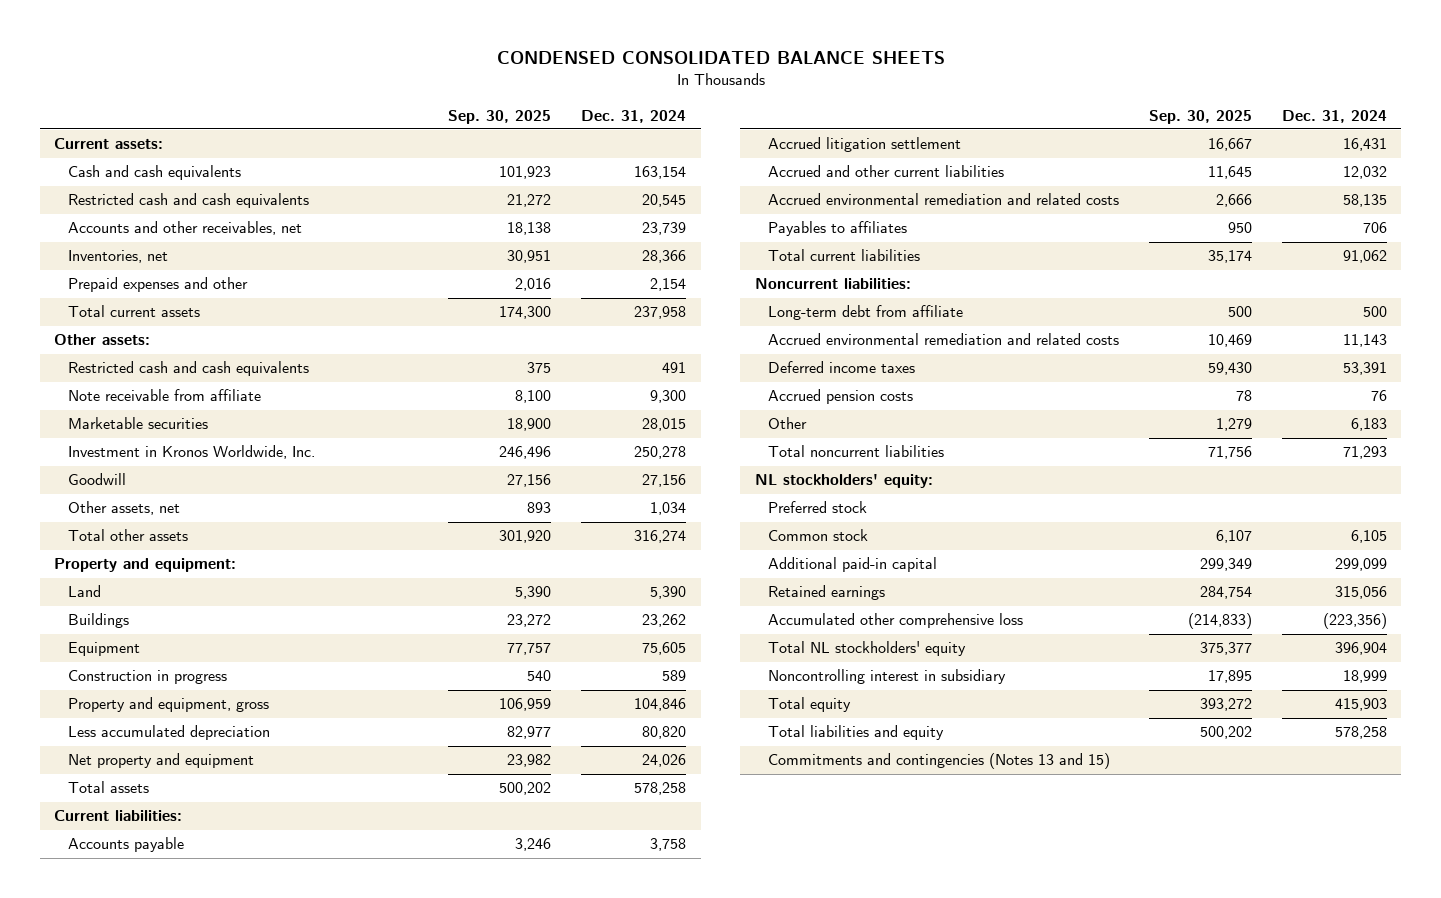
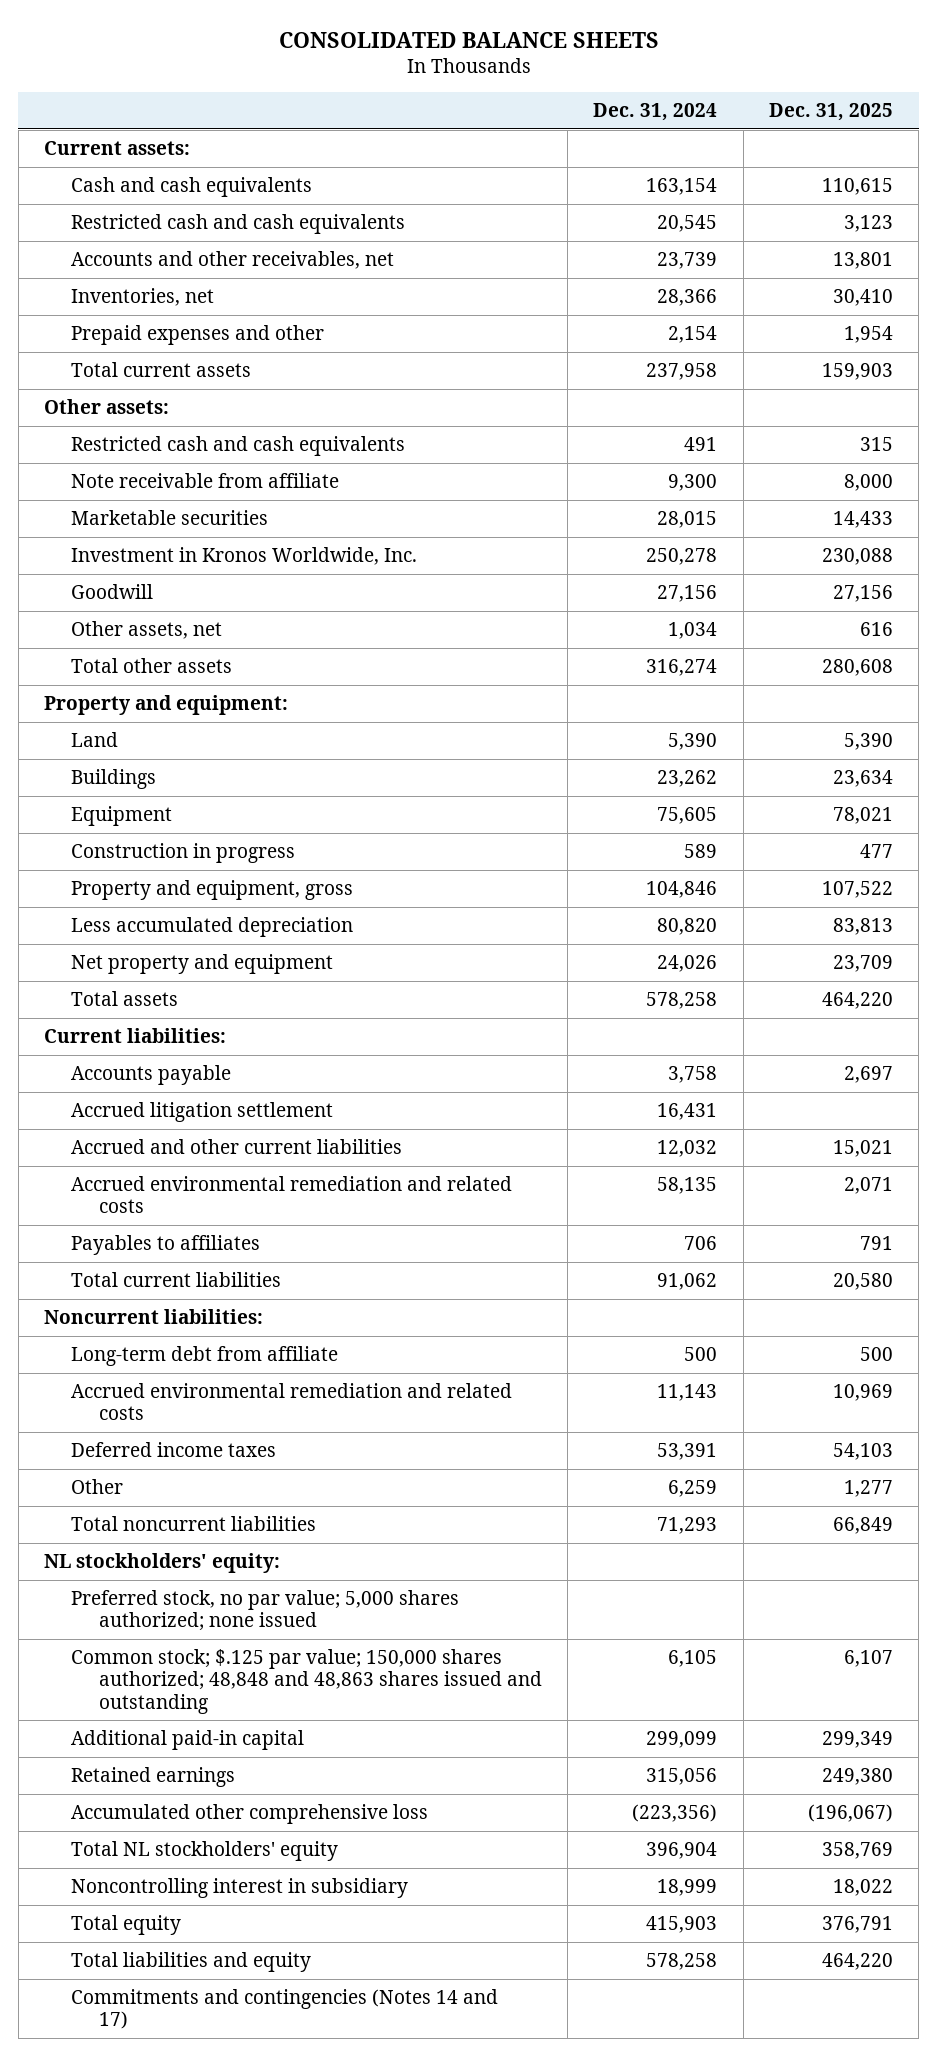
[496,51,945,65] CONDENSED CONSOLIDATED BALANCE SHEETS -> [278,31,659,48] CONSOLIDATED BALANCE SHEETS
[448,109,552,124] Sep. 30, 2025 -> none
none -> [768,103,893,122] Dec. 31, 2025
[768,389,914,405] Accrued pension costs -> none
[1350,418,1387,432] 6,183 -> [668,1480,718,1498] 6,259
[768,501,868,514] Preferred stock -> [71,1590,460,1632] Preferred stock, no par value; 5,000 shares authorized; none issued
[768,529,869,542] Common stock -> [71,1649,542,1714] Common stock; $.125 par value; 150,000 shares authorized; 48,848 and 48,863 shares issued and outstanding
[768,753,1111,770] Commitments and contingencies (Notes 13 and 15) -> [71,1989,499,2030] Commitments and contingencies (Notes 14 and 17)

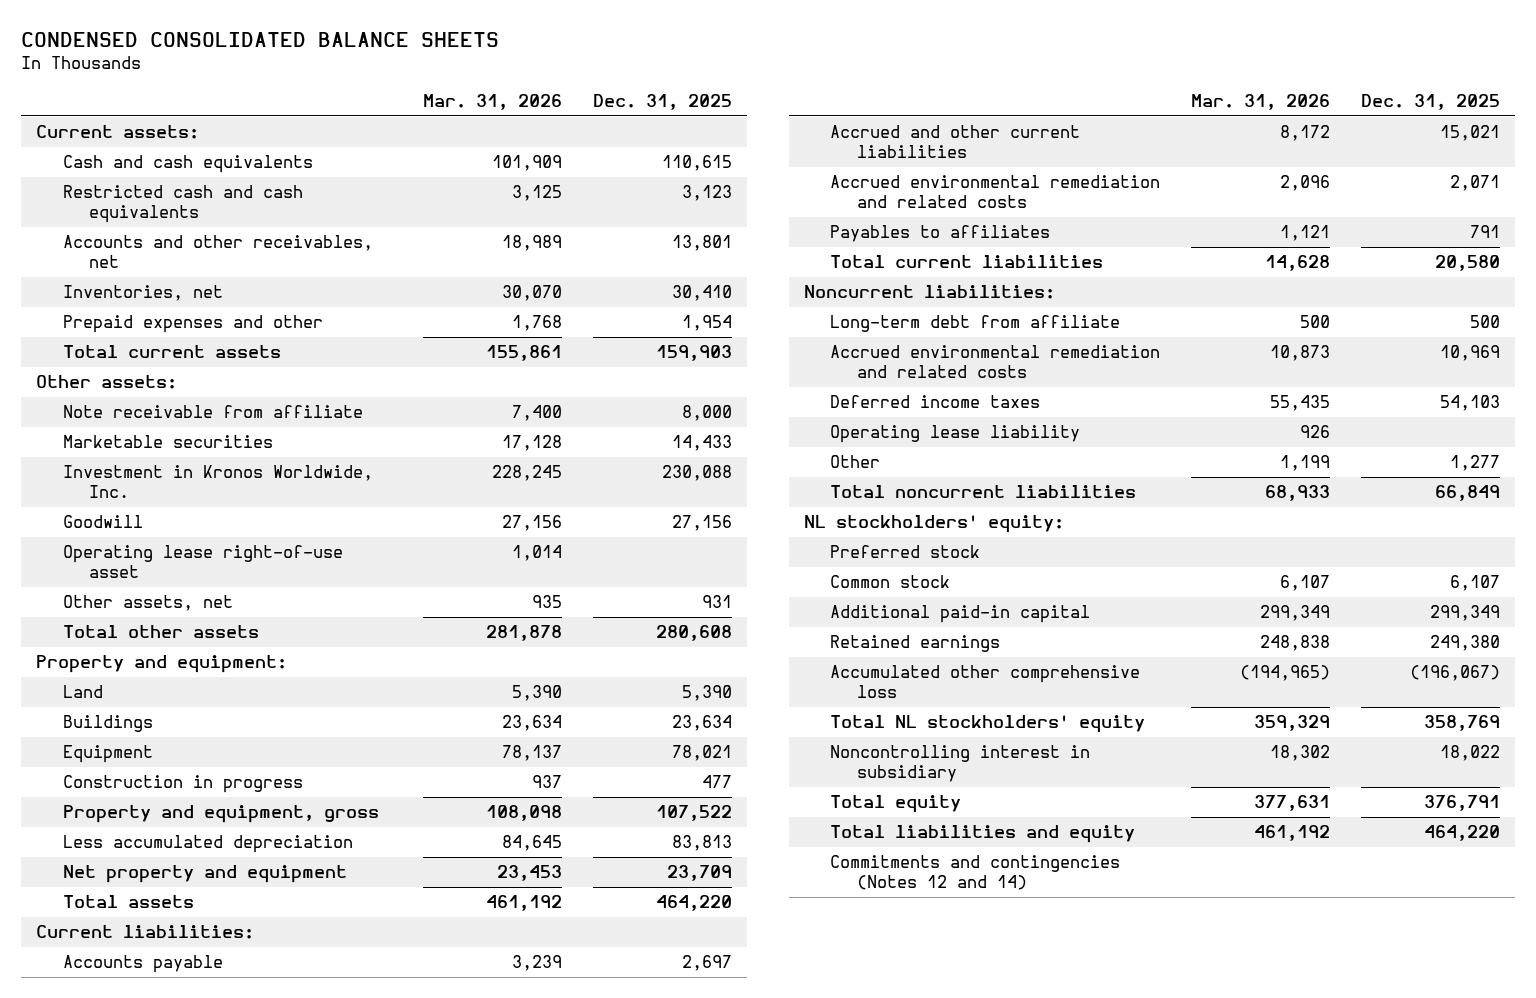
[278,31,659,48] CONSOLIDATED BALANCE SHEETS -> [21,31,500,47] CONDENSED CONSOLIDATED BALANCE SHEETS
[593,103,718,122] Dec. 31, 2024 -> none
none -> [423,94,563,111] Mar. 31, 2026
[71,436,406,457] Restricted cash and cash equivalents -> none
none -> [62,545,343,579] Operating lease right-of-use asset
[859,622,893,637] 616 -> [701,595,732,609] 931
[71,1102,334,1123] Accrued litigation settlement -> none
none -> [830,425,1081,444] Operating lease liability
[71,1590,460,1632] Preferred stock, no par value; 5,000 shares authorized; none issued -> [830,545,981,559] Preferred stock
[71,1649,542,1714] Common stock; $.125 par value; 150,000 shares authorized; 48,848 and 48,863 shares issued and outstanding -> [830,575,951,589] Common stock
[71,1989,499,2030] Commitments and contingencies (Notes 14 and 17) -> [830,855,1121,891] Commitments and contingencies (Notes 12 and 14)

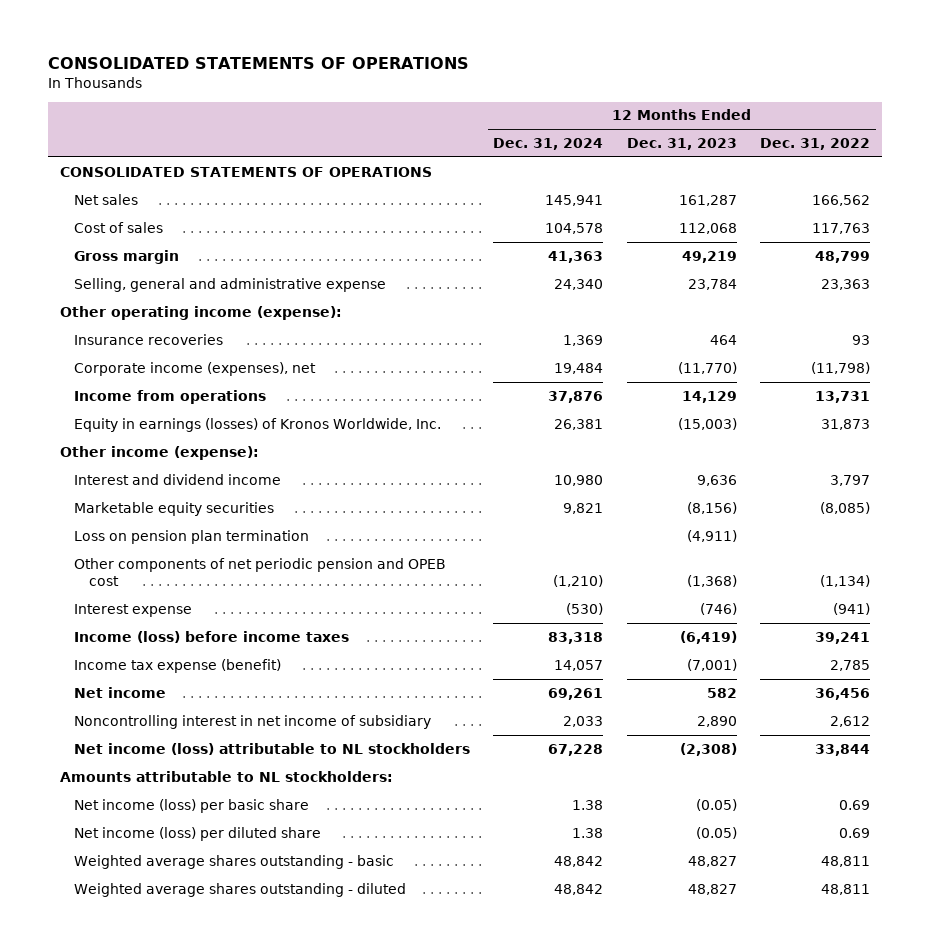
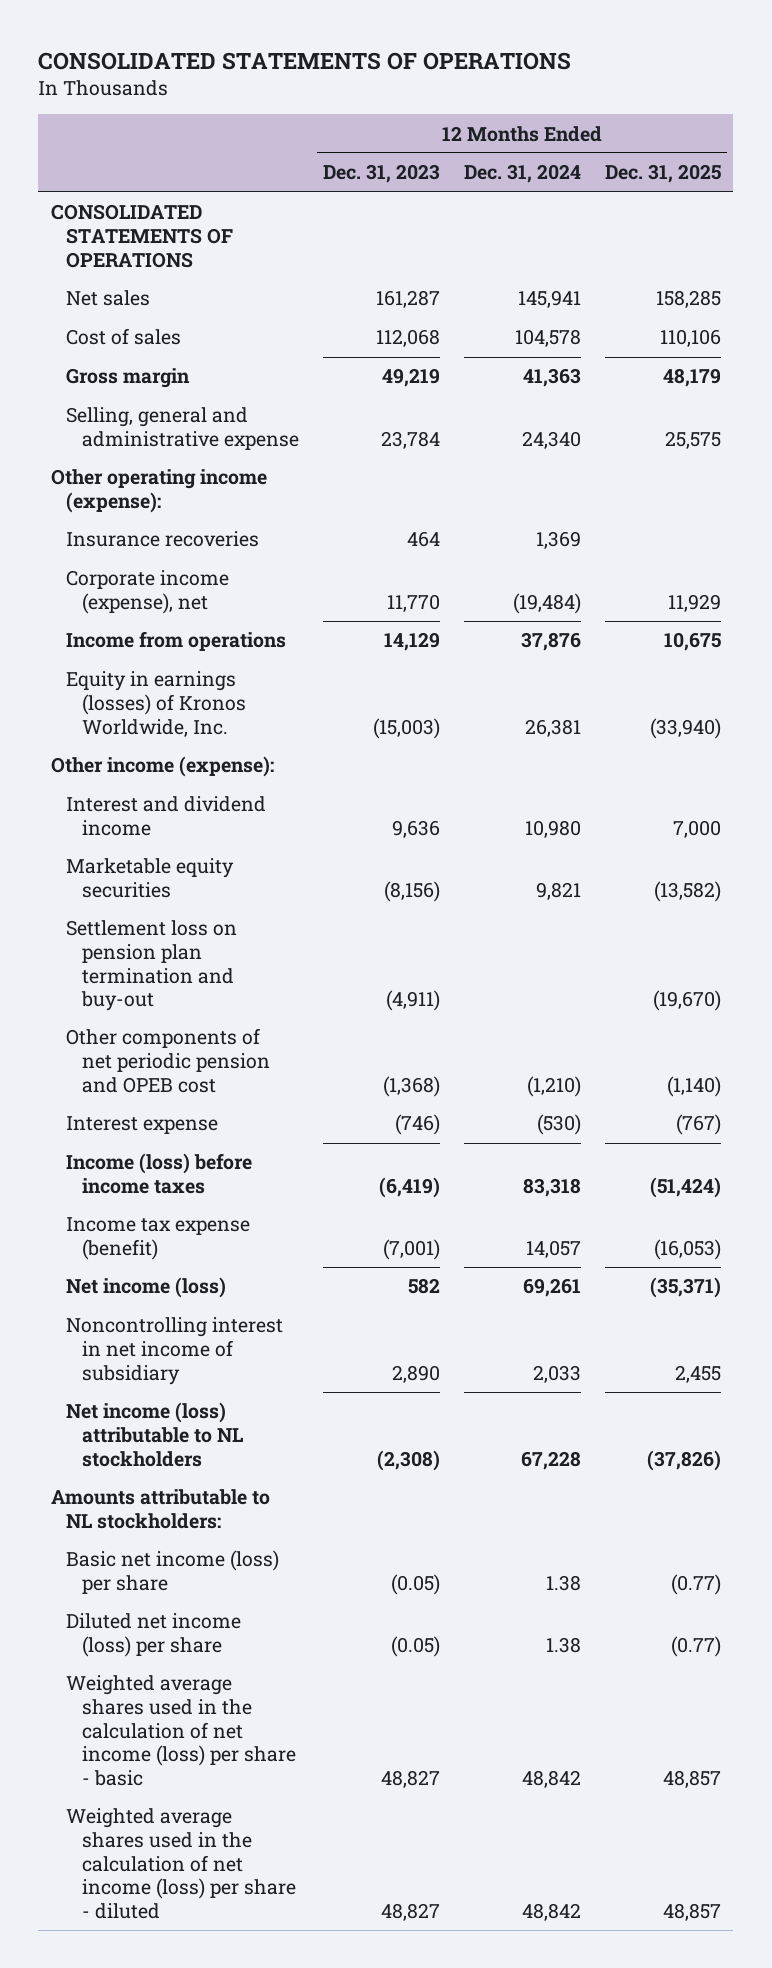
[760,138,871,151] Dec. 31, 2022 -> none
none -> [605,164,722,184] Dec. 31, 2025
[74,361,317,376] Corporate income (expenses), net -> [66,570,230,614] Corporate income (expense), net
[554,362,604,374] 19,484 -> [513,592,582,614] (19,484)
[677,361,737,374] (11,770) -> [387,593,441,612] 11,770
[74,529,310,544] Loss on pension plan termination -> [66,920,238,1012] Settlement loss on pension plan termination and buy-out
[74,686,167,698] Net income -> [66,1277,227,1299] Net income (loss)
[74,798,310,813] Net income (loss) per basic share -> [66,1550,280,1594] Basic net income (loss) per share
[74,826,322,841] Net income (loss) per diluted share -> [66,1613,242,1657] Diluted net income (loss) per share
[74,854,395,869] Weighted average shares outstanding - basic -> [66,1675,296,1786] Weighted average shares used in the calculation of net income (loss) per share - basic
[74,882,407,897] Weighted average shares outstanding - diluted -> [66,1808,296,1919] Weighted average shares used in the calculation of net income (loss) per share - diluted

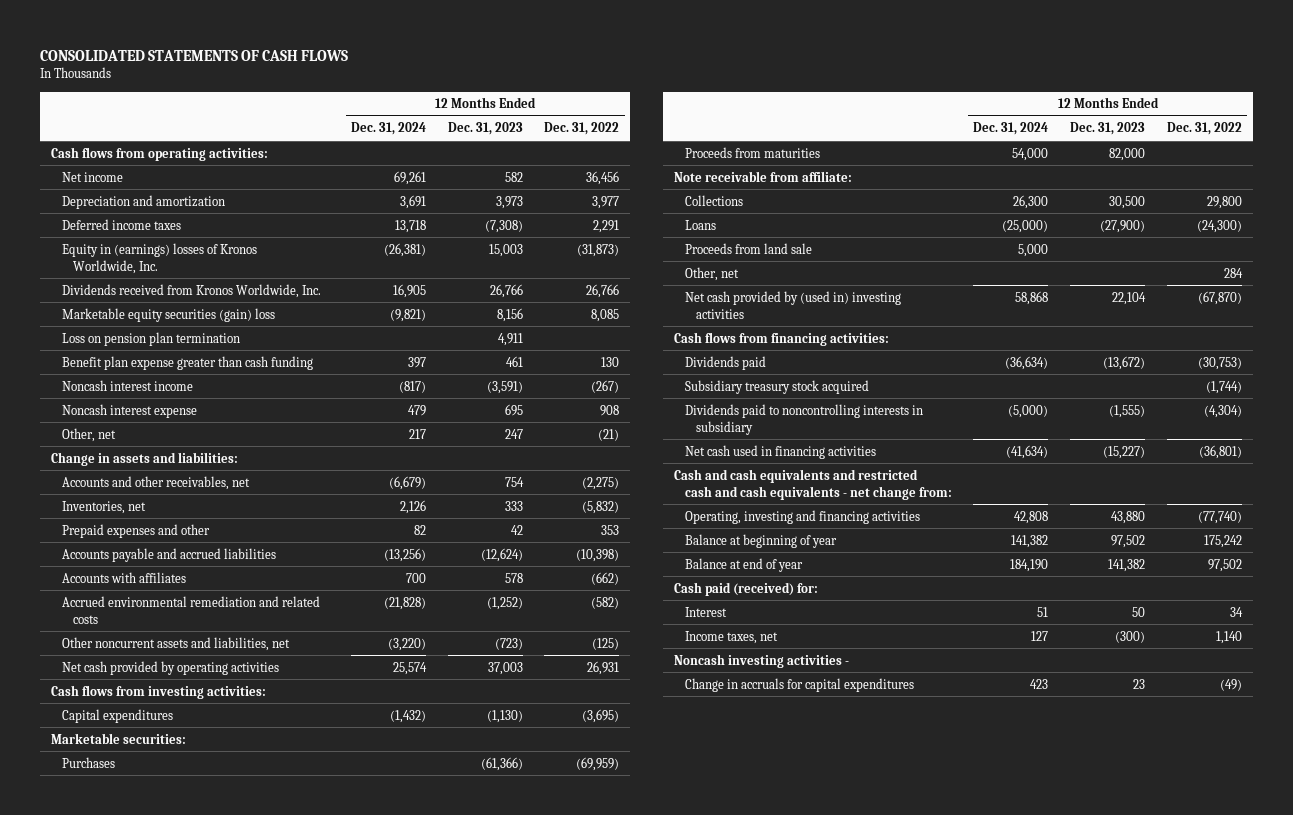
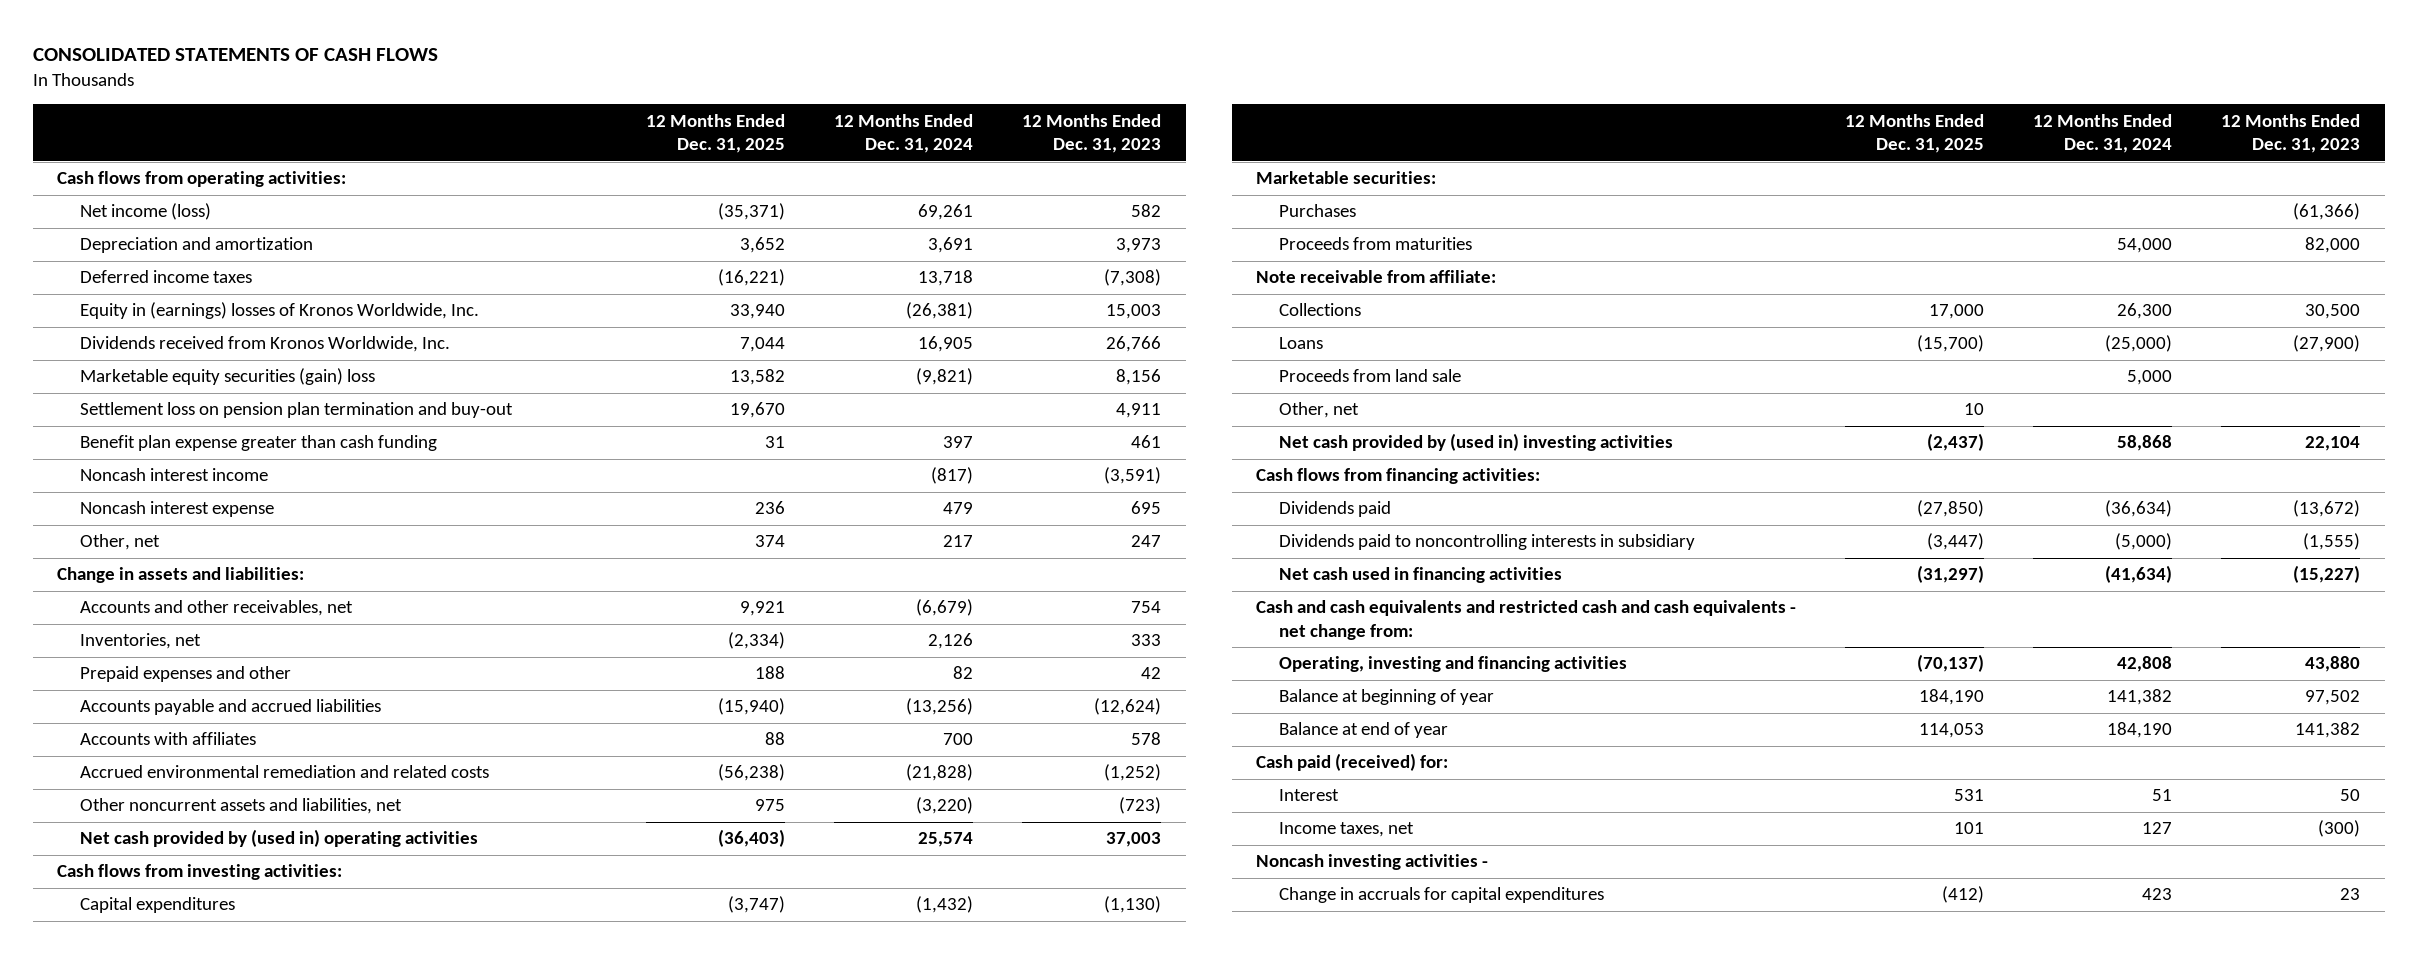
[544,122,620,136] Dec. 31, 2022 -> none
none -> [646,113,786,154] 12 Months Ended Dec. 31, 2025
[62,171,124,182] Net income -> [80,203,212,221] Net income (loss)
[62,331,241,346] Loss on pension plan termination -> [80,402,514,419] Settlement loss on pension plan termination and buy-out
[62,660,280,675] Net cash provided by operating activities -> [80,829,479,848] Net cash provided by (used in) operating activities
[684,379,869,394] Subsidiary treasury stock acquired -> none

